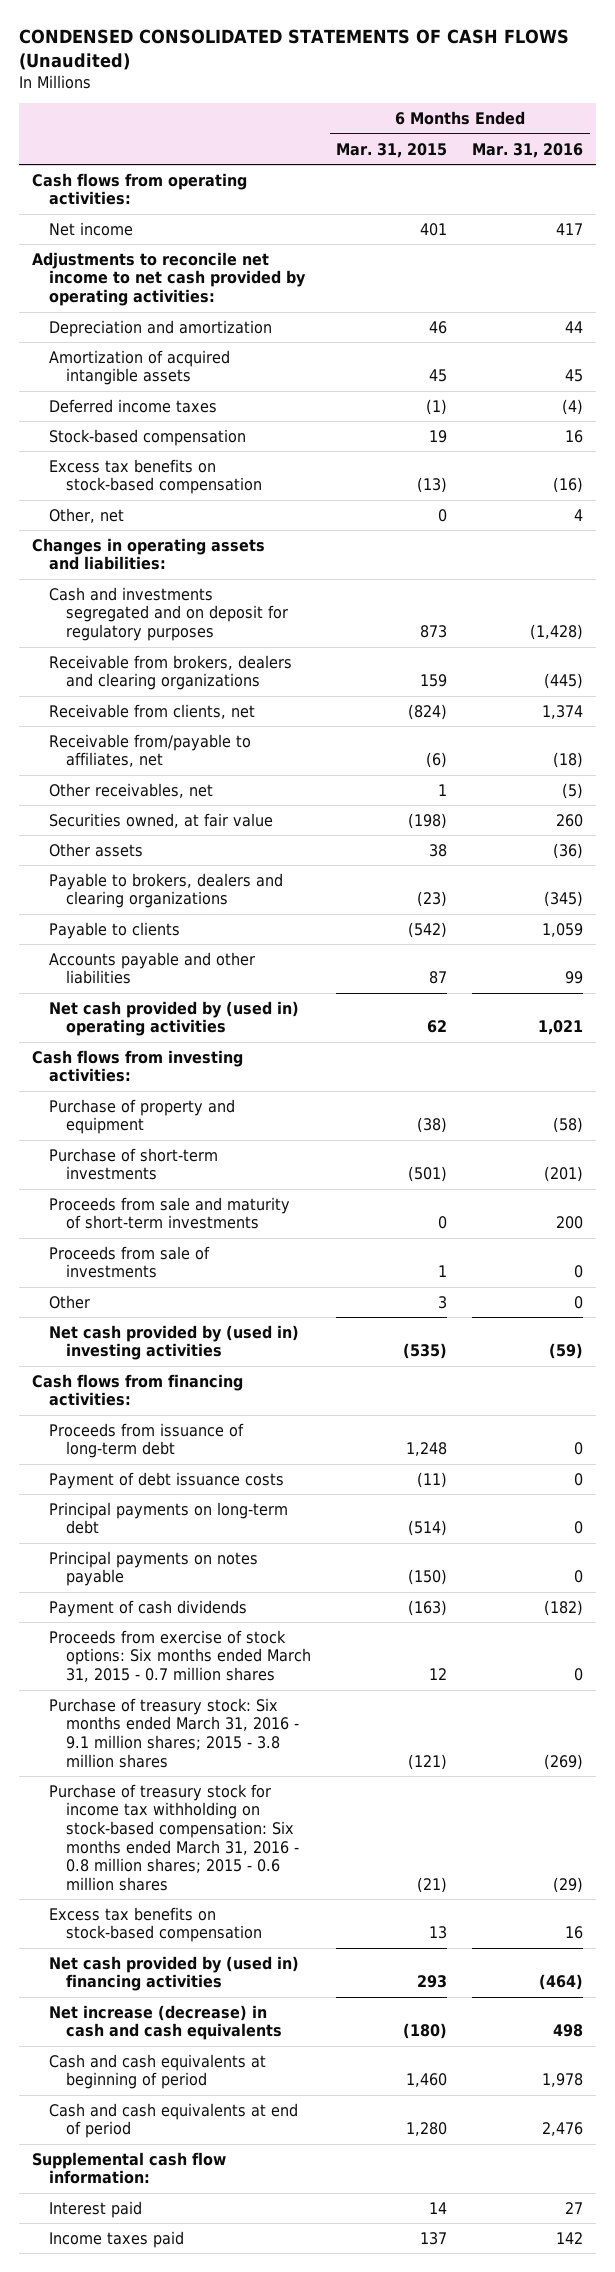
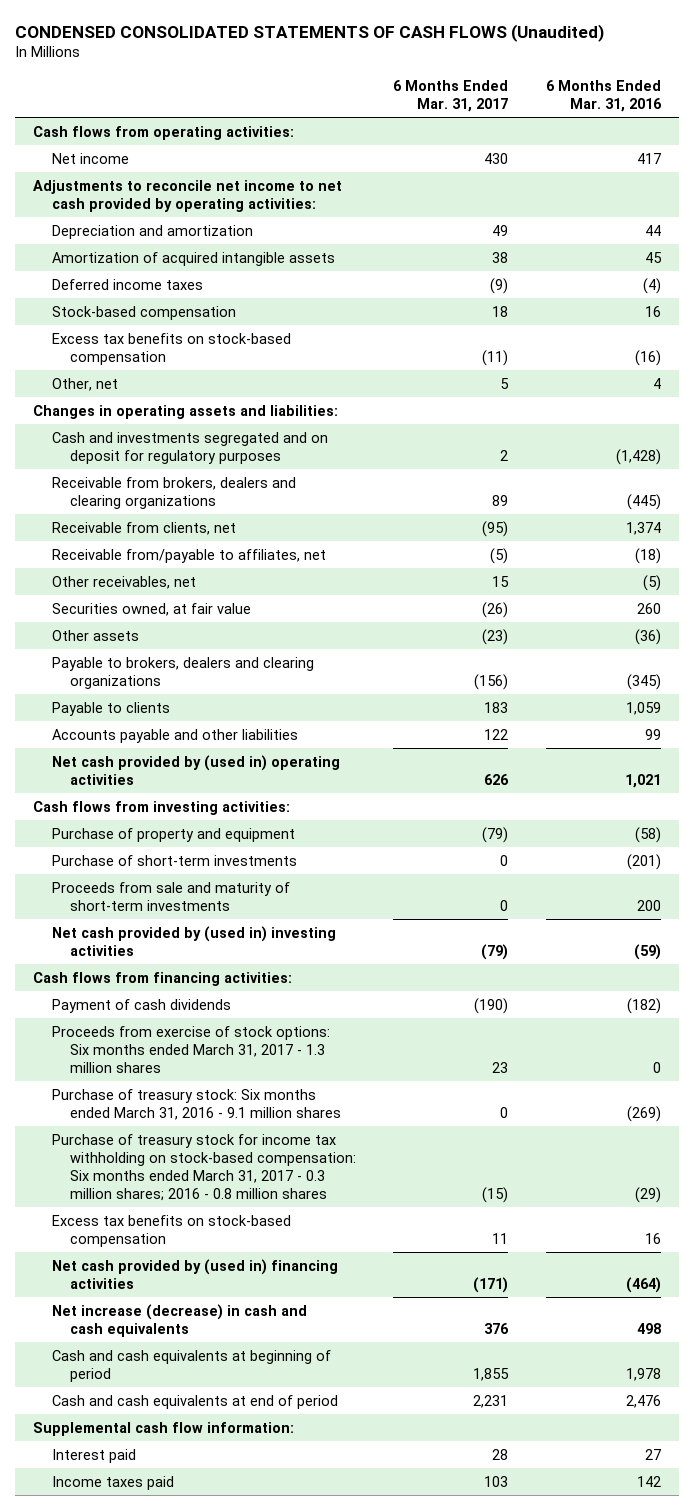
[336,142,448,158] Mar. 31, 2015 -> none
none -> [393,79,509,112] 6 Months Ended Mar. 31, 2017
[49,1245,211,1279] Proceeds from sale of investments -> none
[49,1294,91,1309] Other -> none
[49,1422,245,1459] Proceeds from issuance of long-term debt -> none
[49,1471,285,1489] Payment of debt issuance costs -> none
[49,1501,289,1535] Principal payments on long-term debt -> none
[49,1550,259,1587] Principal payments on notes payable -> none
[49,1629,312,1683] Proceeds from exercise of stock options: Six months ended March 31, 2015 - 0.7 million shares -> [51,1025,330,1073] Proceeds from exercise of stock options: Six months ended March 31, 2017 - 1.3 million shares
[49,1697,300,1768] Purchase of treasury stock: Six months ended March 31, 2016 - 9.1 million shares; 2015 - 3.8 million shares -> [51,1088,342,1120] Purchase of treasury stock: Six months ended March 31, 2016 - 9.1 million shares
[49,1783,300,1891] Purchase of treasury stock for income tax withholding on stock-based compensation: Six months ended March 31, 2016 - 0.8 million shares; 2015 - 0.6 million shares -> [51,1133,357,1201] Purchase of treasury stock for income tax withholding on stock-based compensation: Six months ended March 31, 2017 - 0.3 million shares; 2016 - 0.8 million shares

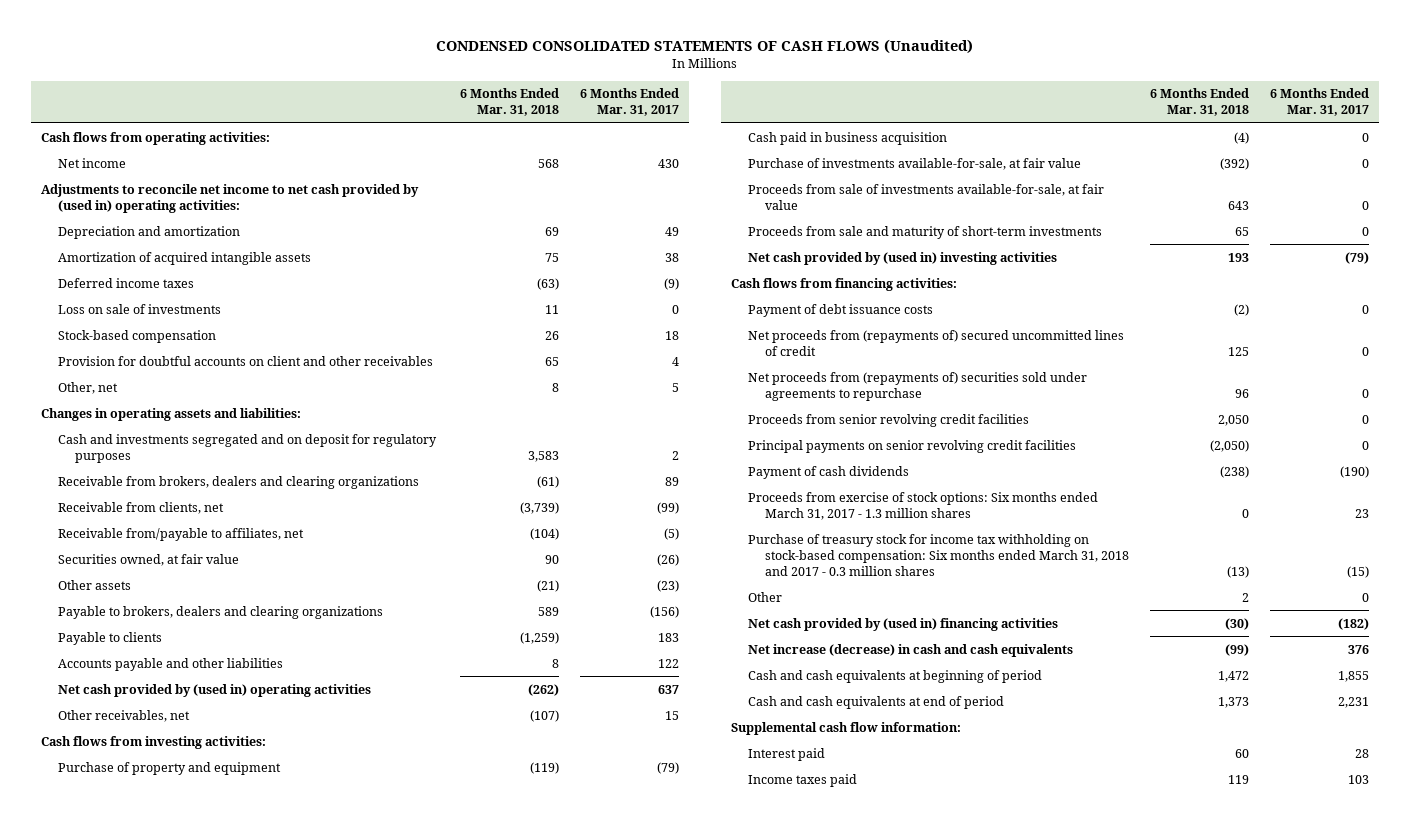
[545,79,662,112] 6 Months Ended Mar. 31, 2016 -> none
none -> [460,88,560,117] 6 Months Ended Mar. 31, 2018
[33,179,343,212] Adjustments to reconcile net income to net cash provided by operating activities: -> [41,183,420,213] Adjustments to reconcile net income to net cash provided by (used in) operating activities:
none -> [58,303,222,314] Loss on sale of investments
[51,332,291,365] Excess tax benefits on stock-based compensation -> none
none -> [58,355,434,366] Provision for doubtful accounts on client and other receivables
[482,520,509,537] (95) -> [656,501,679,514] (99)
[484,773,510,785] 626 -> [657,684,679,694] 637
[51,575,196,589] Other receivables, net -> [58,709,191,722] Other receivables, net
none -> [748,131,948,145] Cash paid in business acquisition
[51,854,297,866] Purchase of short-term investments -> [748,157,1082,170] Purchase of investments available-for-sale, at fair value
none -> [748,183,1105,210] Proceeds from sale of investments available-for-sale, at fair value
none -> [748,303,934,317] Payment of debt issuance costs
none -> [748,329,1125,356] Net proceeds from (repayments of) secured uncommitted lines of credit
none -> [748,371,1088,401] Net proceeds from (repayments of) securities sold under agreements to repurchase
none -> [748,413,1030,427] Proceeds from senior revolving credit facilities
none -> [748,439,1077,453] Principal payments on senior revolving credit facilities
[51,1088,342,1120] Purchase of treasury stock: Six months ended March 31, 2016 - 9.1 million shares -> none
[51,1214,291,1247] Excess tax benefits on stock-based compensation -> none
[51,1133,357,1201] Purchase of treasury stock for income tax withholding on stock-based compensation: Six months ended March 31, 2017 - 0.3 million shares; 2016 - 0.8 million shares -> [748,533,1130,576] Purchase of treasury stock for income tax withholding on stock-based compensation: Six months ended March 31, 2018 and 2017 - 0.3 million shares
none -> [748,591,783,602] Other
[473,1276,509,1293] (171) -> [1337,617,1369,630] (182)

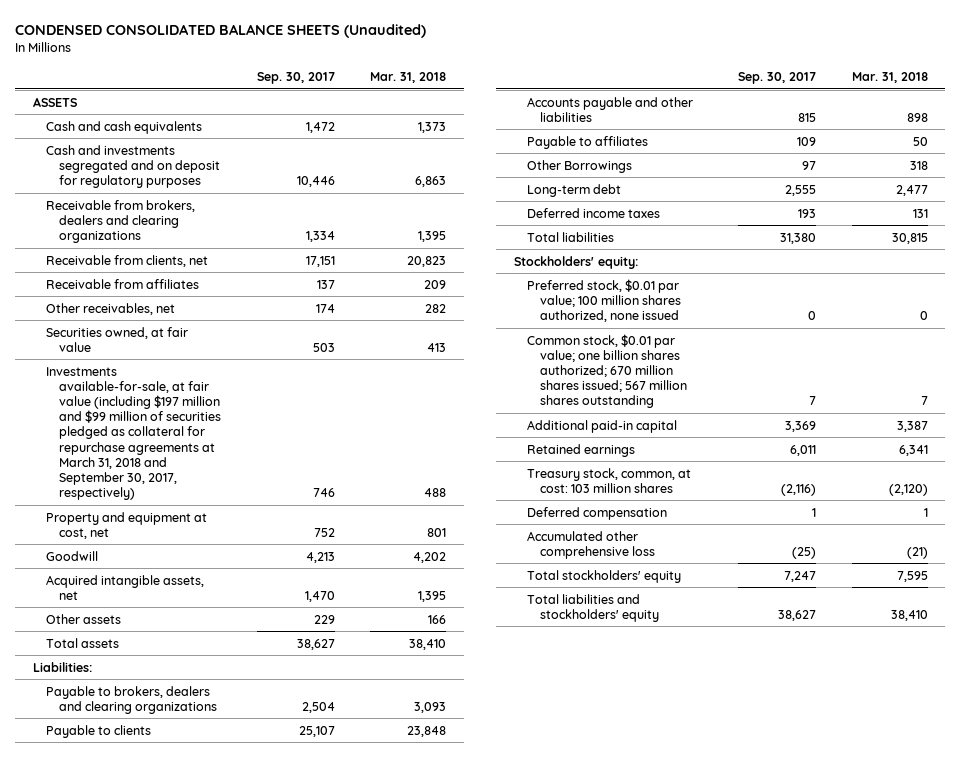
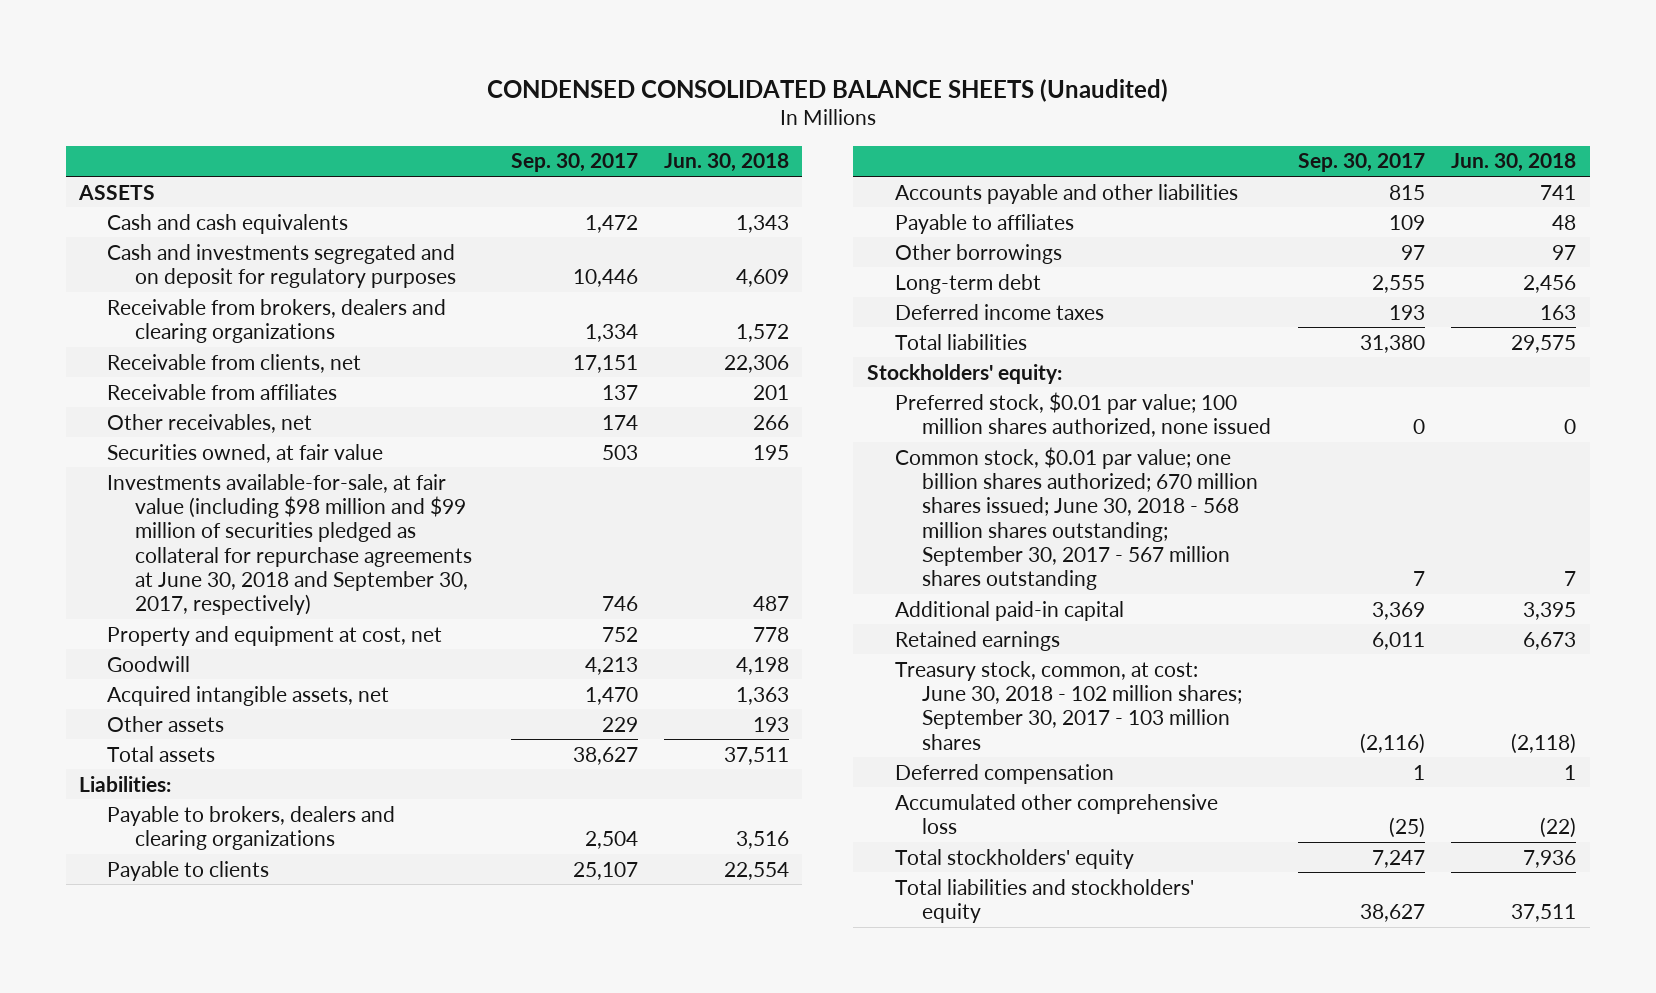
[370,72,447,84] Mar. 31, 2018 -> none
none -> [664,153,790,173] Jun. 30, 2018
[46,366,222,501] Investments available-for-sale, at fair value (including $197 million and $99 million of securities pledged as collateral for repurchase agreements at March 31, 2018 and September 30, 2017, respectively) -> [107,473,473,616] Investments available-for-sale, at fair value (including $98 million and $99 million of securities pledged as collateral for repurchase agreements at June 30, 2018 and September 30, 2017, respectively)
[527,159,633,173] Other Borrowings -> [894,243,1062,264] Other borrowings
[527,333,688,409] Common stock, $0.01 par value; one billion shares authorized; 670 million shares issued; 567 million shares outstanding -> [894,446,1259,591] Common stock, $0.01 par value; one billion shares authorized; 670 million shares issued; June 30, 2018 - 568 million shares outstanding; September 30, 2017 - 567 million shares outstanding
[527,467,692,493] Treasury stock, common, at cost: 103 million shares -> [894,660,1243,750] Treasury stock, common, at cost: June 30, 2018 - 102 million shares; September 30, 2017 - 103 million shares

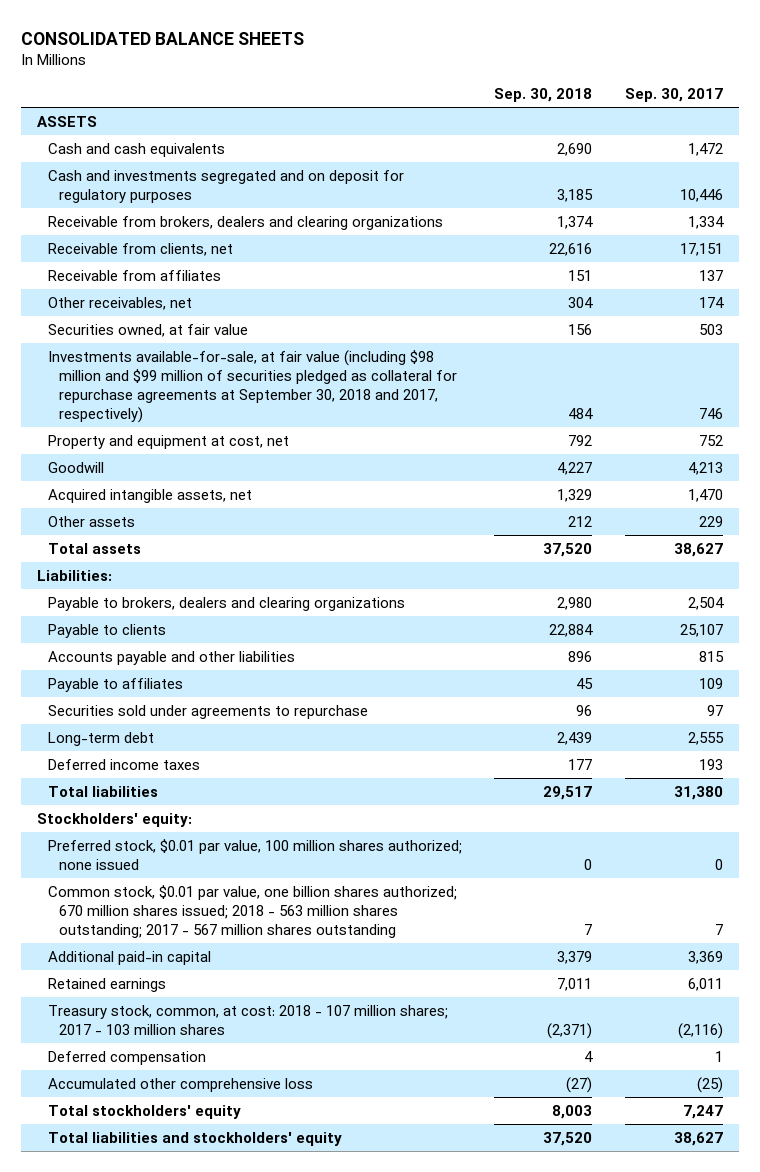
[486,78,1168,102] CONDENSED CONSOLIDATED BALANCE SHEETS (Unaudited) -> [20,31,304,45] CONSOLIDATED BALANCE SHEETS
[664,153,790,173] Jun. 30, 2018 -> none
none -> [494,88,593,103] Sep. 30, 2018
[107,473,473,616] Investments available-for-sale, at fair value (including $98 million and $99 million of securities pledged as collateral for repurchase agreements at June 30, 2018 and September 30, 2017, respectively) -> [47,349,457,423] Investments available-for-sale, at fair value (including $98 million and $99 million of securities pledged as collateral for repurchase agreements at September 30, 2018 and 2017, respectively)
[894,243,1062,264] Other borrowings -> none
none -> [47,704,368,719] Securities sold under agreements to repurchase
[894,391,1272,437] Preferred stock, $0.01 par value; 100 million shares authorized, none issued -> [47,838,462,870] Preferred stock, $0.01 par value, 100 million shares authorized; none issued
[894,446,1259,591] Common stock, $0.01 par value; one billion shares authorized; 670 million shares issued; June 30, 2018 - 568 million shares outstanding; September 30, 2017 - 567 million shares outstanding -> [47,884,457,938] Common stock, $0.01 par value, one billion shares authorized; 670 million shares issued; 2018 - 563 million shares outstanding; 2017 - 567 million shares outstanding
[894,660,1243,750] Treasury stock, common, at cost: June 30, 2018 - 102 million shares; September 30, 2017 - 103 million shares -> [47,1004,448,1035] Treasury stock, common, at cost: 2018 - 107 million shares; 2017 - 103 million shares

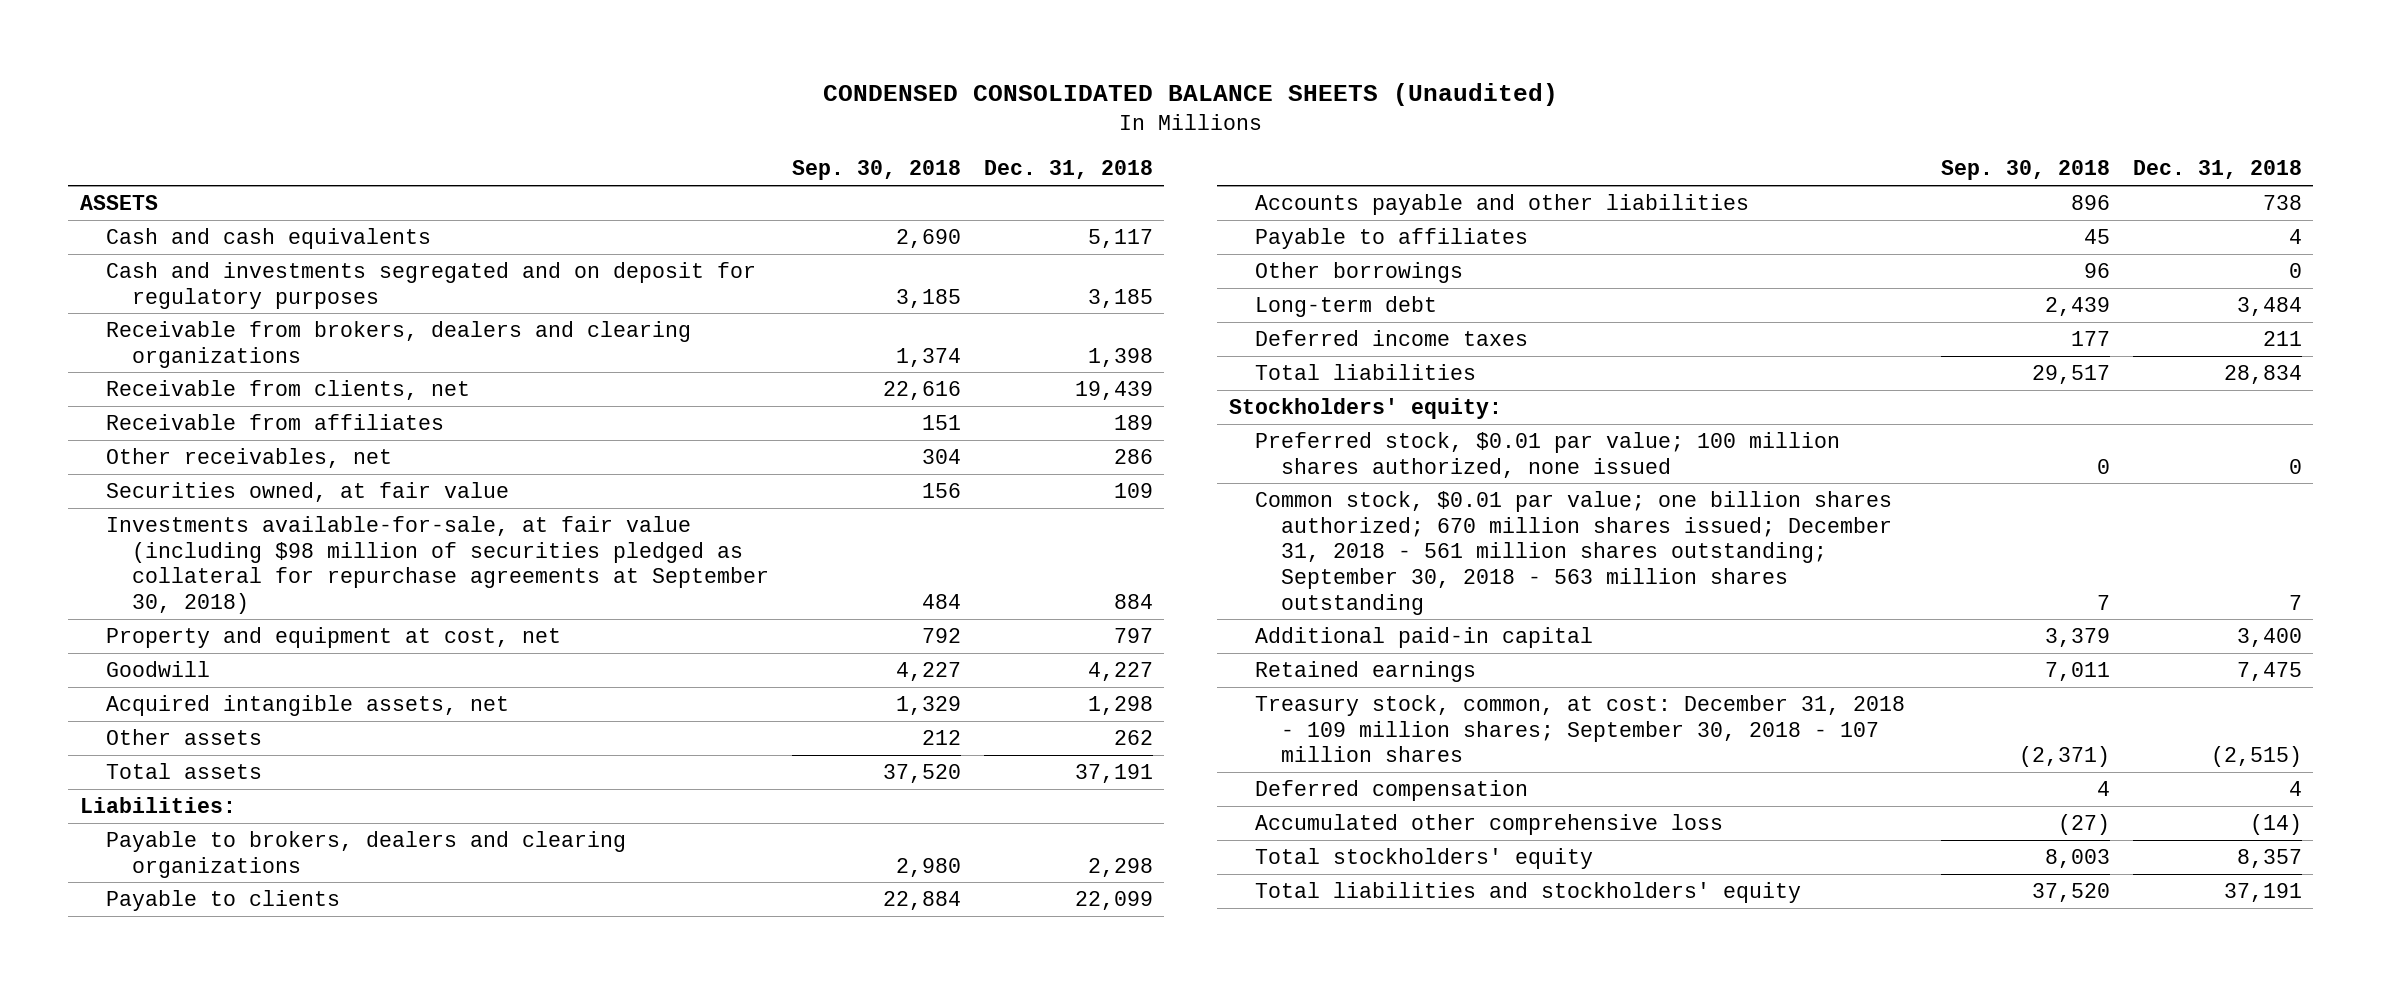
[20,31,304,45] CONSOLIDATED BALANCE SHEETS -> [822,83,1558,107] CONDENSED CONSOLIDATED BALANCE SHEETS (Unaudited)
[624,88,723,103] Sep. 30, 2017 -> none
none -> [983,160,1153,180] Dec. 31, 2018
[47,349,457,423] Investments available-for-sale, at fair value (including $98 million and $99 million of securities pledged as collateral for repurchase agreements at September 30, 2018 and 2017, respectively) -> [105,515,769,614] Investments available-for-sale, at fair value (including $98 million of securities pledged as collateral for repurchase agreements at September 30, 2018)
[47,704,368,719] Securities sold under agreements to repurchase -> none
none -> [1255,261,1464,283] Other borrowings
[47,838,462,870] Preferred stock, $0.01 par value, 100 million shares authorized; none issued -> [1255,431,1841,478] Preferred stock, $0.01 par value; 100 million shares authorized, none issued
[47,884,457,938] Common stock, $0.01 par value, one billion shares authorized; 670 million shares issued; 2018 - 563 million shares outstanding; 2017 - 567 million shares outstanding -> [1255,490,1893,615] Common stock, $0.01 par value; one billion shares authorized; 670 million shares issued; December 31, 2018 - 561 million shares outstanding; September 30, 2018 - 563 million shares outstanding
[47,1004,448,1035] Treasury stock, common, at cost: 2018 - 107 million shares; 2017 - 103 million shares -> [1255,694,1906,763] Treasury stock, common, at cost: December 31, 2018 - 109 million shares; September 30, 2018 - 107 million shares

